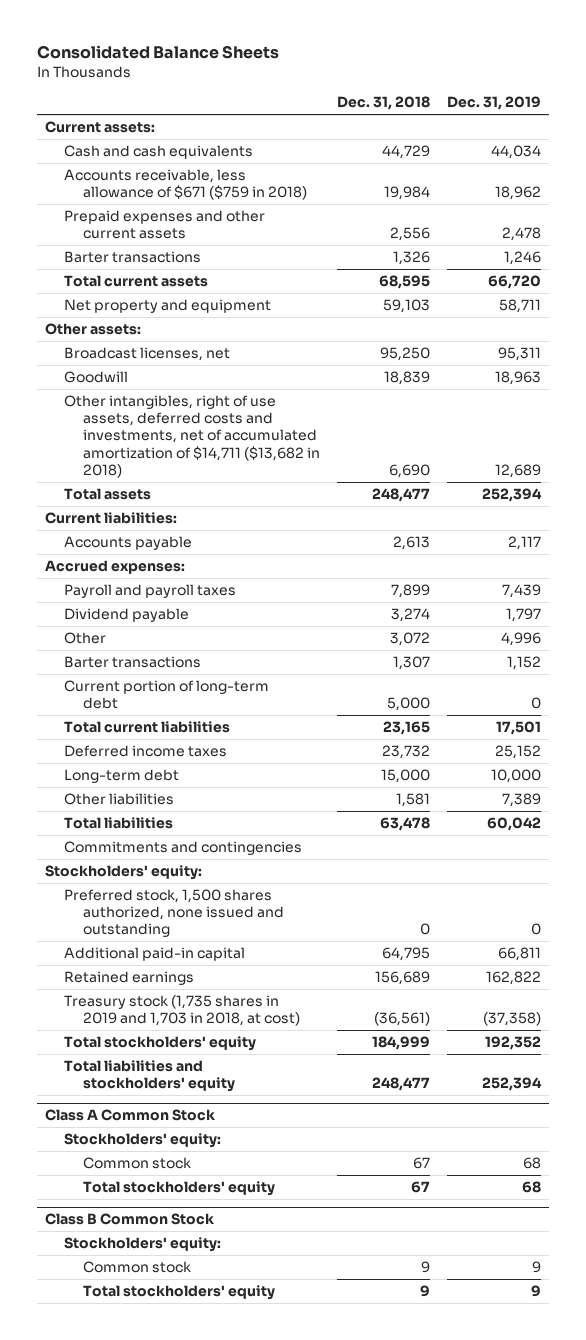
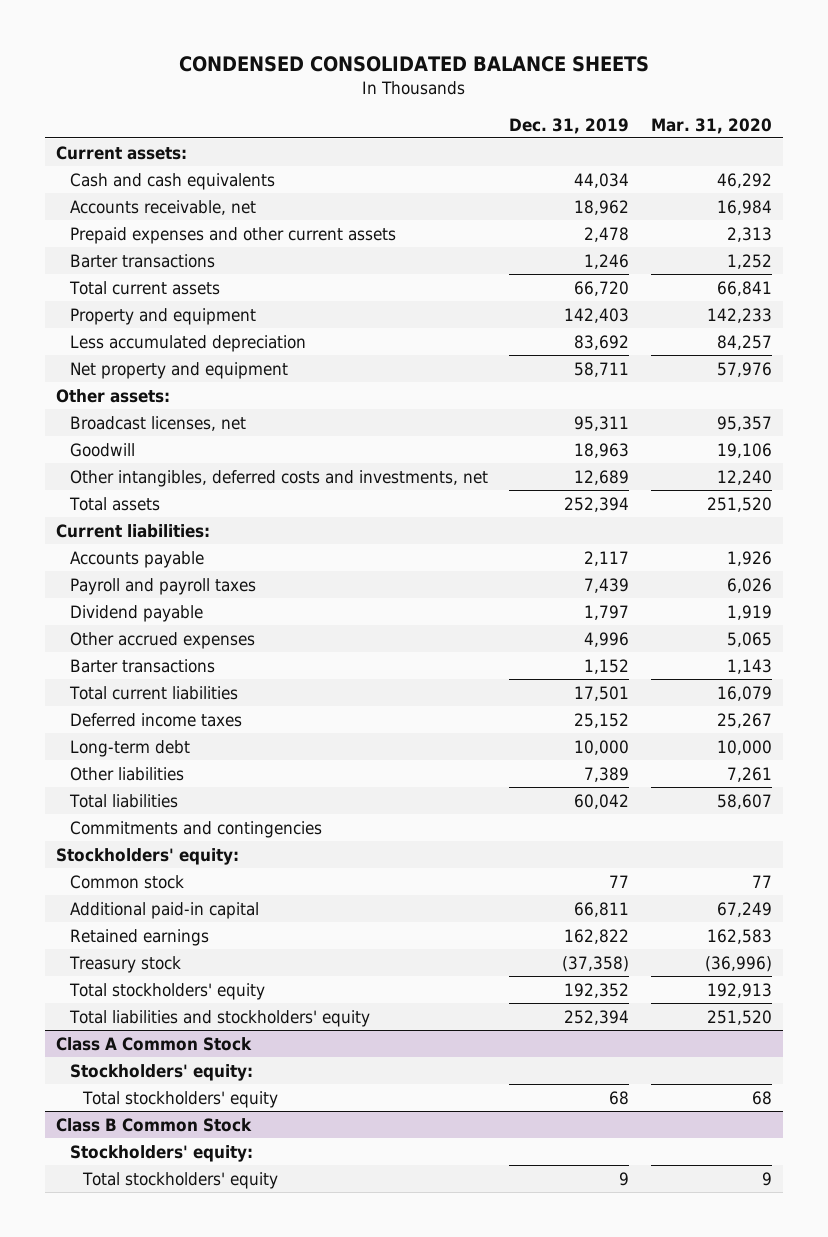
[36,45,279,60] Consolidated Balance Sheets -> [179,56,650,73] CONDENSED CONSOLIDATED BALANCE SHEETS
[336,96,430,111] Dec. 31, 2018 -> none
none -> [651,117,773,134] Mar. 31, 2020
[64,168,308,201] Accounts receivable, less allowance of $671 ($759 in 2018) -> [69,199,256,215] Accounts receivable, net
none -> [69,307,256,325] Property and equipment
none -> [69,334,306,352] Less accumulated depreciation
[64,394,321,478] Other intangibles, right of use assets, deferred costs and investments, net of accumulated amortization of $14,711 ($13,682 in 2018) -> [69,469,488,487] Other intangibles, deferred costs and investments, net
[45,559,186,574] Accrued expenses: -> none
[64,631,107,644] Other -> [69,631,255,649] Other accrued expenses
[64,679,270,710] Current portion of long-term debt -> none
[64,888,285,938] Preferred stock, 1,500 shares authorized, none issued and outstanding -> none
none -> [69,874,184,889] Common stock
[64,994,301,1027] Treasury stock (1,735 shares in 2019 and 1,703 in 2018, at cost) -> [68,955,181,973] Treasury stock
[83,1156,192,1169] Common stock -> none
[83,1260,192,1273] Common stock -> none

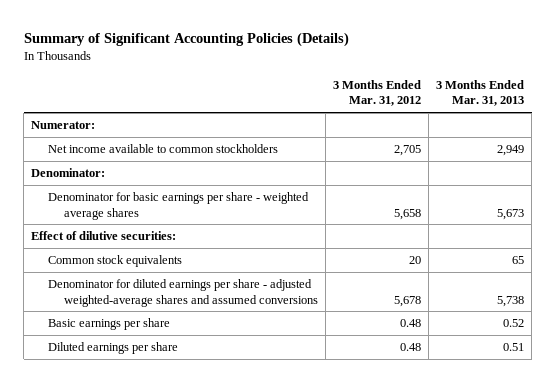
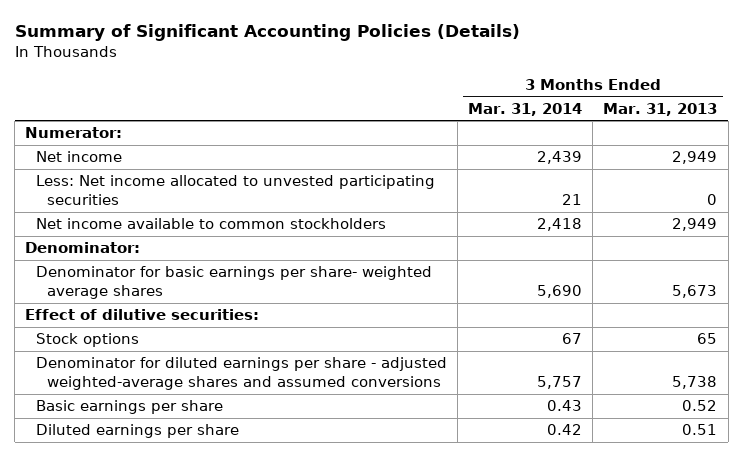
[333,79,422,107] 3 Months Ended Mar. 31, 2012 -> none
none -> [468,102,583,116] Mar. 31, 2014
none -> [36,151,123,163] Net income
none -> [36,175,436,206] Less: Net income allocated to unvested participating securities
[47,191,309,220] Denominator for basic earnings per share - weighted average shares -> [36,266,433,300] Denominator for basic earnings per share- weighted average shares
[47,254,182,267] Common stock equivalents -> [36,333,140,348] Stock options

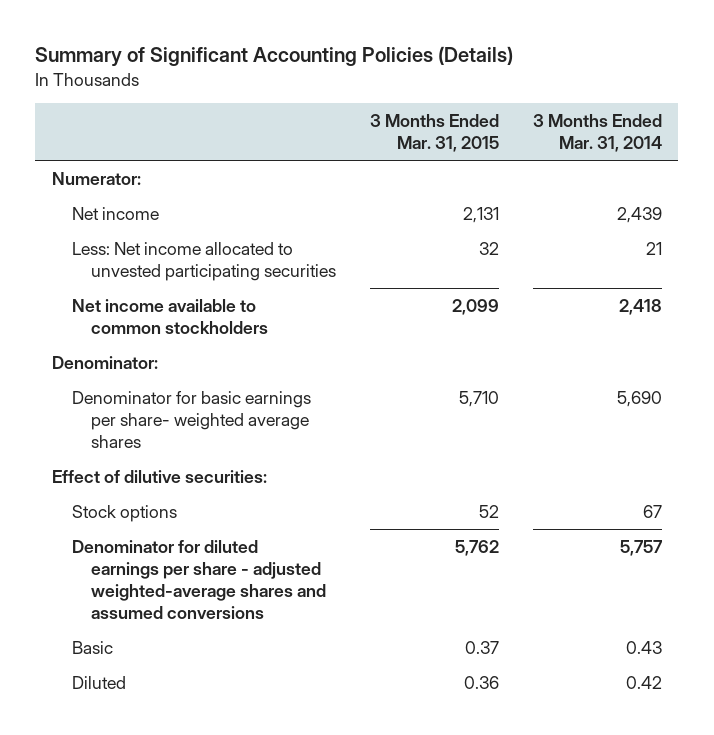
[603,102,718,116] Mar. 31, 2013 -> none
none -> [369,113,499,152] 3 Months Ended Mar. 31, 2015
[36,400,224,415] Basic earnings per share -> [71,640,113,654] Basic
[36,424,240,439] Diluted earnings per share -> [71,675,126,689] Diluted

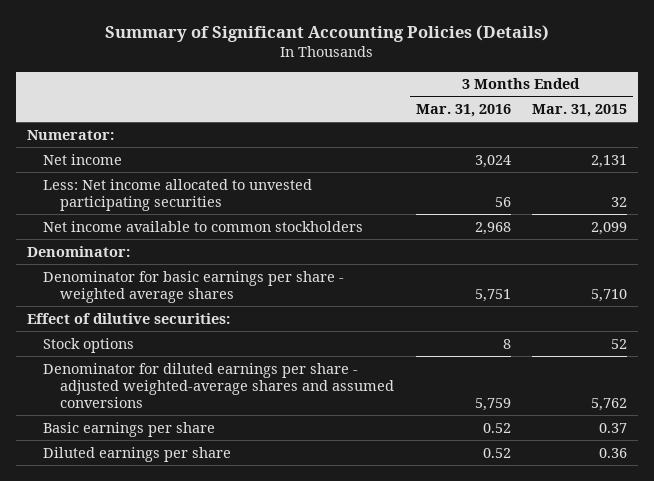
[532,113,662,152] 3 Months Ended Mar. 31, 2014 -> none
none -> [415,103,511,117] Mar. 31, 2016
[71,390,311,449] Denominator for basic earnings per share- weighted average shares -> [43,270,345,303] Denominator for basic earnings per share - weighted average shares
[71,640,113,654] Basic -> [43,421,216,437] Basic earnings per share
[71,675,126,689] Diluted -> [43,446,232,462] Diluted earnings per share

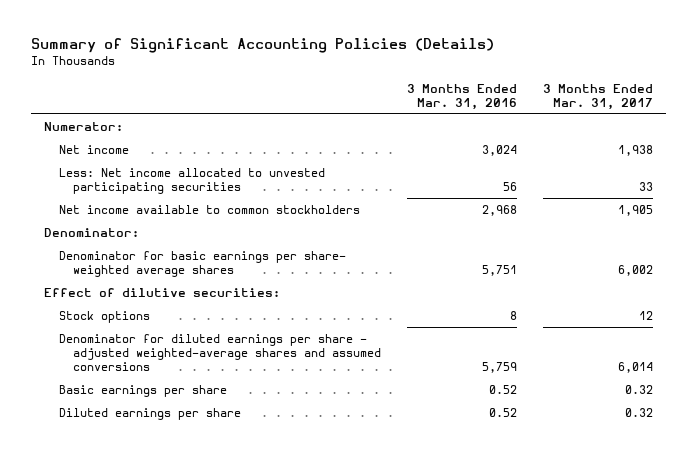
[532,103,628,117] Mar. 31, 2015 -> none
none -> [543,83,654,110] 3 Months Ended Mar. 31, 2017
[43,270,345,303] Denominator for basic earnings per share - weighted average shares -> [58,250,346,277] Denominator for basic earnings per share- weighted average shares

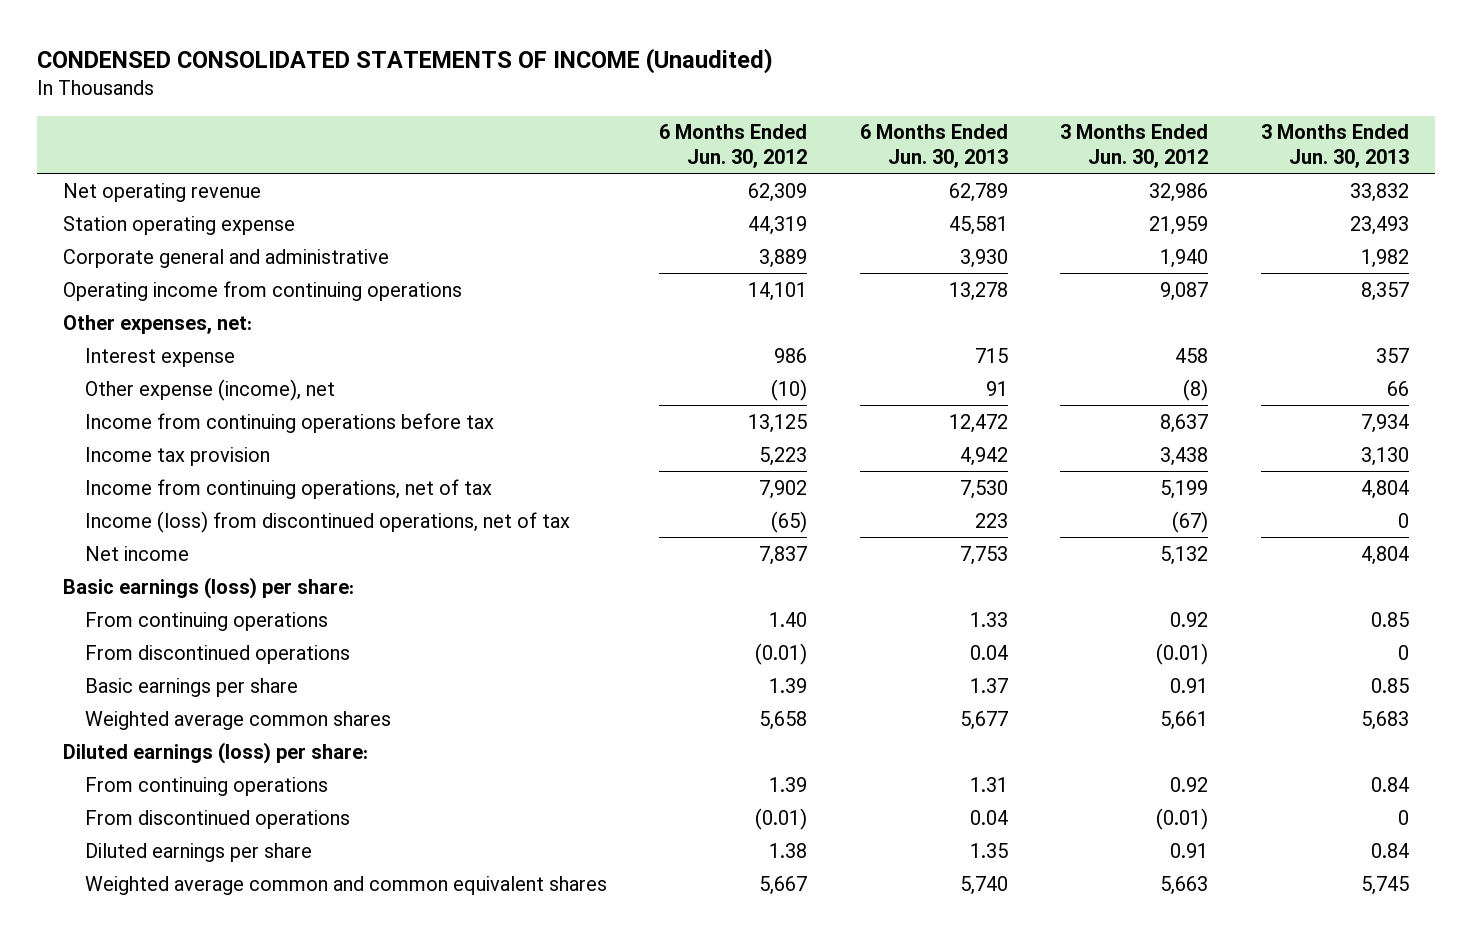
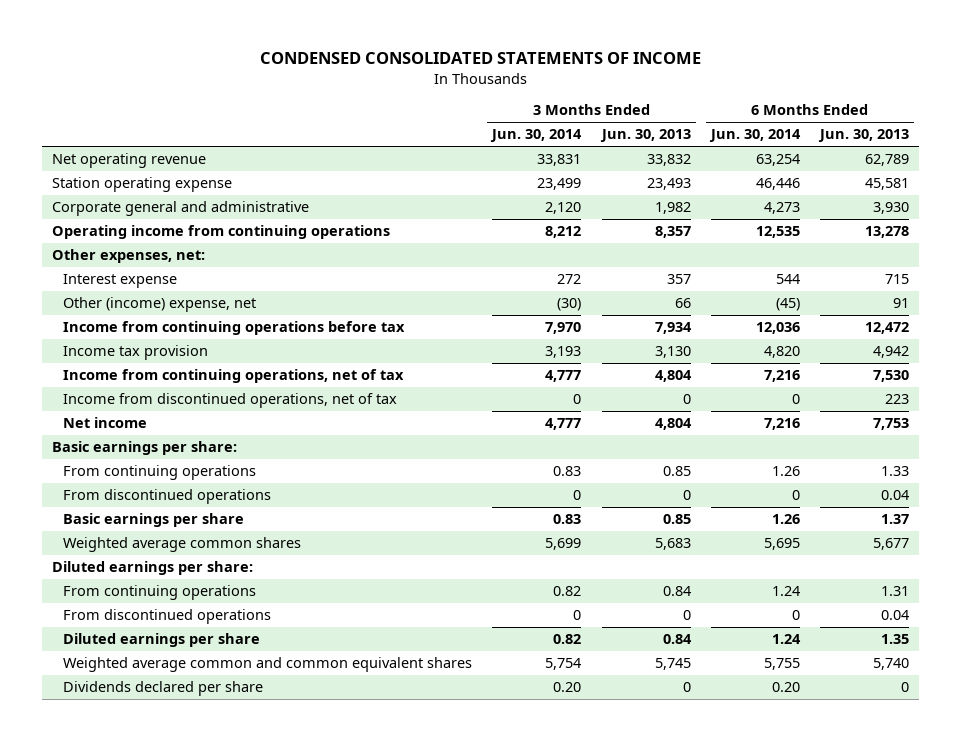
[36,48,773,75] CONDENSED CONSOLIDATED STATEMENTS OF INCOME (Unaudited) -> [259,52,701,65] CONDENSED CONSOLIDATED STATEMENTS OF INCOME
[659,124,808,168] 6 Months Ended Jun. 30, 2012 -> none
[1060,124,1209,168] 3 Months Ended Jun. 30, 2012 -> none
none -> [490,129,583,143] Jun. 30, 2014
none -> [708,129,801,143] Jun. 30, 2014
[84,378,335,401] Other expense (income), net -> [63,297,257,313] Other (income) expense, net
[84,510,570,533] Income (loss) from discontinued operations, net of tax -> [63,393,398,409] Income from discontinued operations, net of tax
[62,576,354,599] Basic earnings (loss) per share: -> [52,441,238,456] Basic earnings per share:
[62,741,368,764] Diluted earnings (loss) per share: -> [52,561,254,576] Diluted earnings per share:
none -> [63,681,264,697] Dividends declared per share

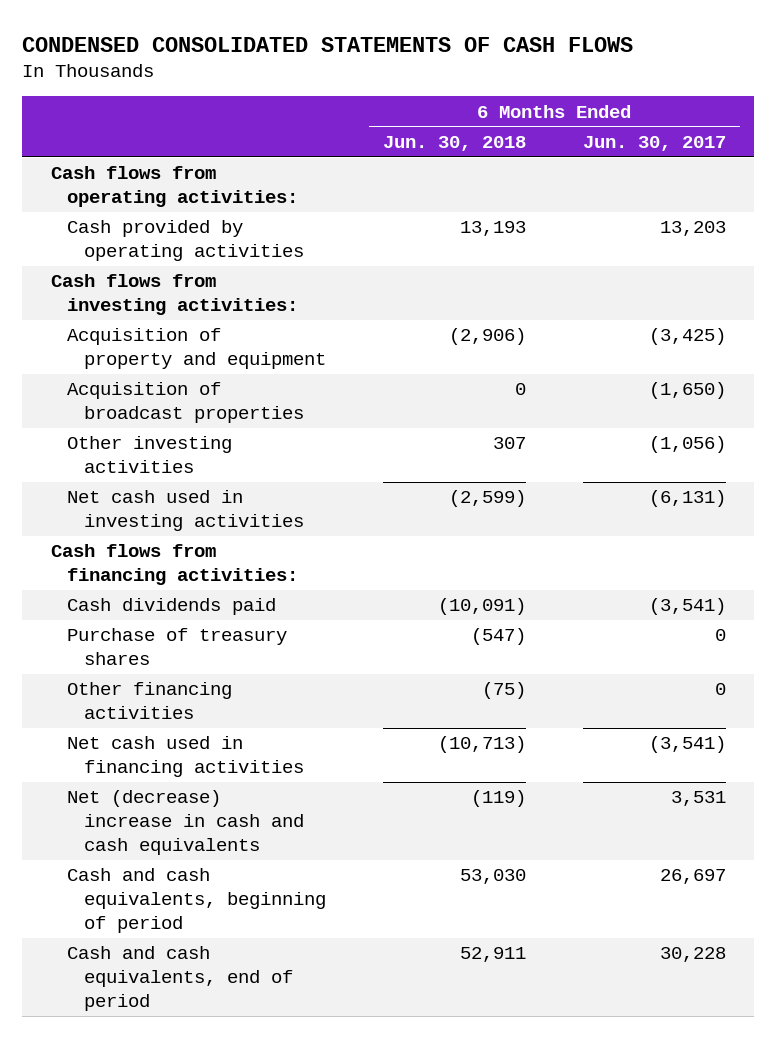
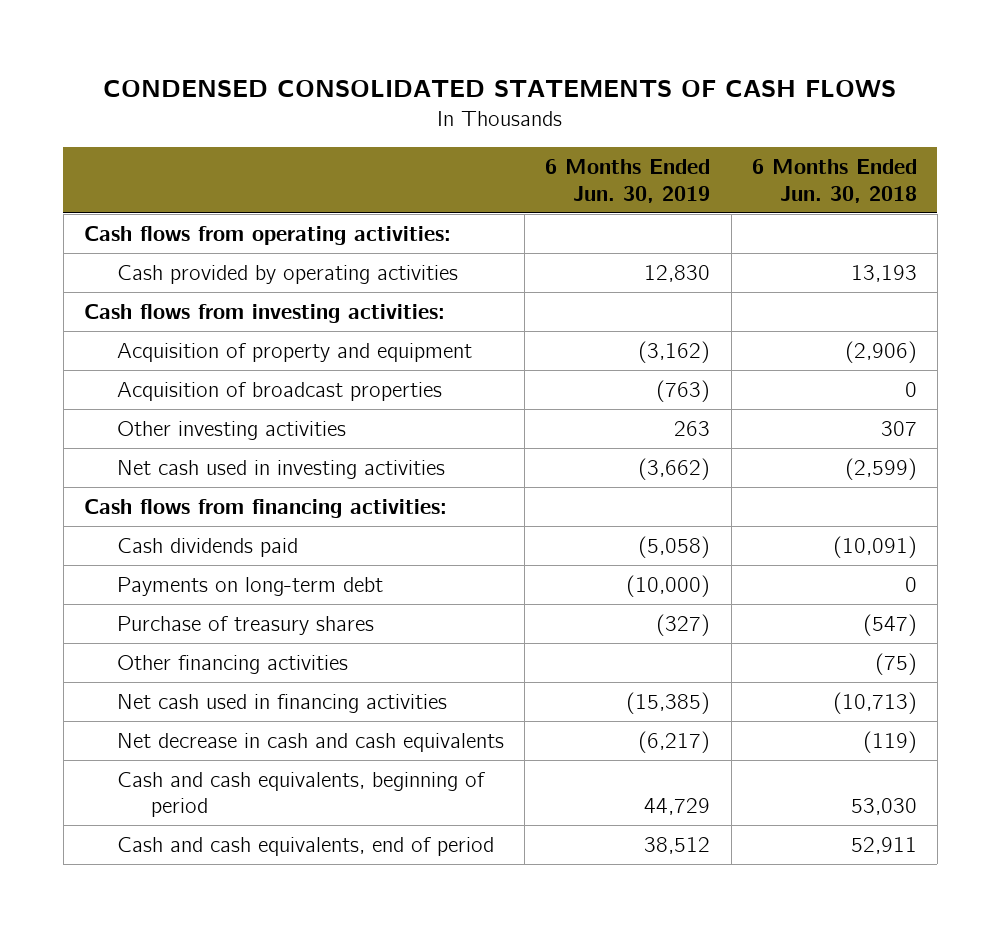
[582,135,726,151] Jun. 30, 2017 -> none
none -> [545,159,711,203] 6 Months Ended Jun. 30, 2019
none -> [117,576,384,596] Payments on long-term debt
[67,790,305,855] Net (decrease) increase in cash and cash equivalents -> [117,732,505,752] Net decrease in cash and cash equivalents

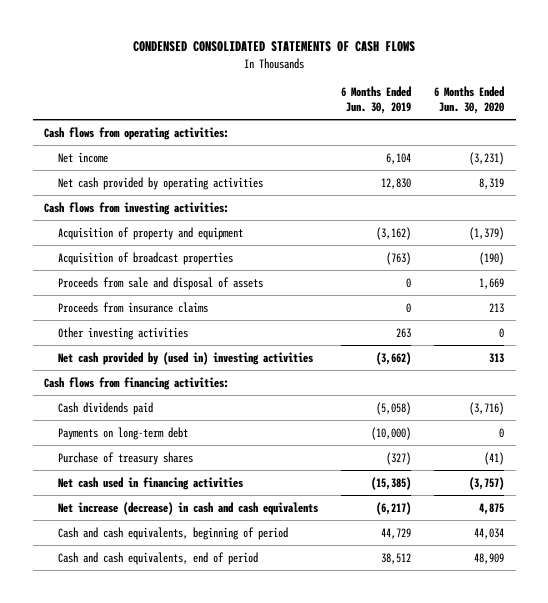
[751,159,917,203] 6 Months Ended Jun. 30, 2018 -> none
none -> [434,86,505,115] 6 Months Ended Jun. 30, 2020
none -> [58,151,109,163] Net income
[117,264,459,284] Cash provided by operating activities -> [58,176,264,190] Net cash provided by operating activities
none -> [58,276,264,290] Proceeds from sale and disposal of assets
none -> [58,301,209,313] Proceeds from insurance claims
[117,459,446,479] Net cash used in investing activities -> [58,351,314,365] Net cash provided by (used in) investing activities
[117,654,349,674] Other financing activities -> none
[117,732,505,752] Net decrease in cash and cash equivalents -> [58,501,319,515] Net increase (decrease) in cash and cash equivalents

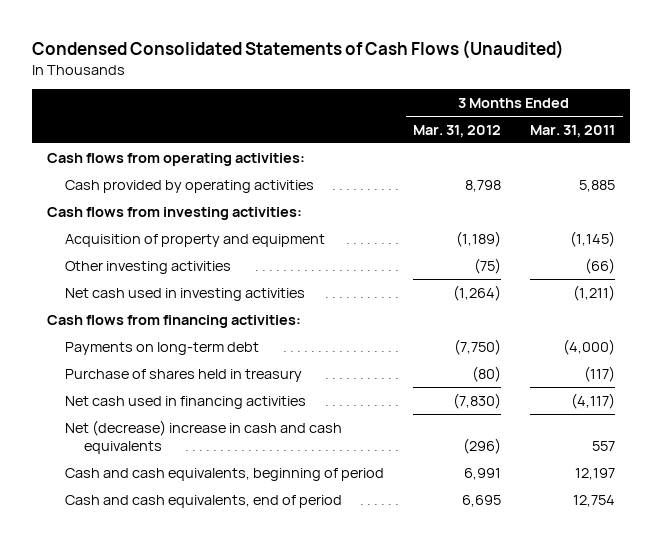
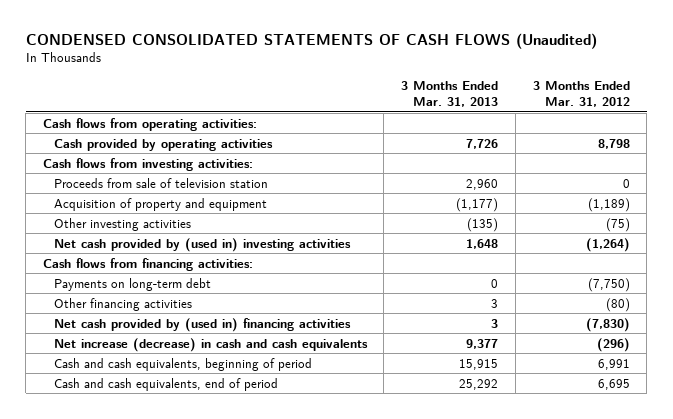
[32,39,565,59] Condensed Consolidated Statements of Cash Flows (Unaudited) -> [25,33,597,50] CONDENSED CONSOLIDATED STATEMENTS OF CASH FLOWS (Unaudited)
[530,124,616,137] Mar. 31, 2011 -> none
none -> [401,80,499,107] 3 Months Ended Mar. 31, 2013
none -> [53,177,268,188] Proceeds from sale of television station
[65,287,306,301] Net cash used in investing activities -> [53,237,351,252] Net cash provided by (used in) investing activities
[65,368,303,382] Purchase of shares held in treasury -> none
none -> [53,297,192,311] Other financing activities
[65,395,307,409] Net cash used in financing activities -> [53,317,351,332] Net cash provided by (used in) financing activities
[65,419,343,455] Net (decrease) increase in cash and cash equivalents -> [53,337,368,352] Net increase (decrease) in cash and cash equivalents

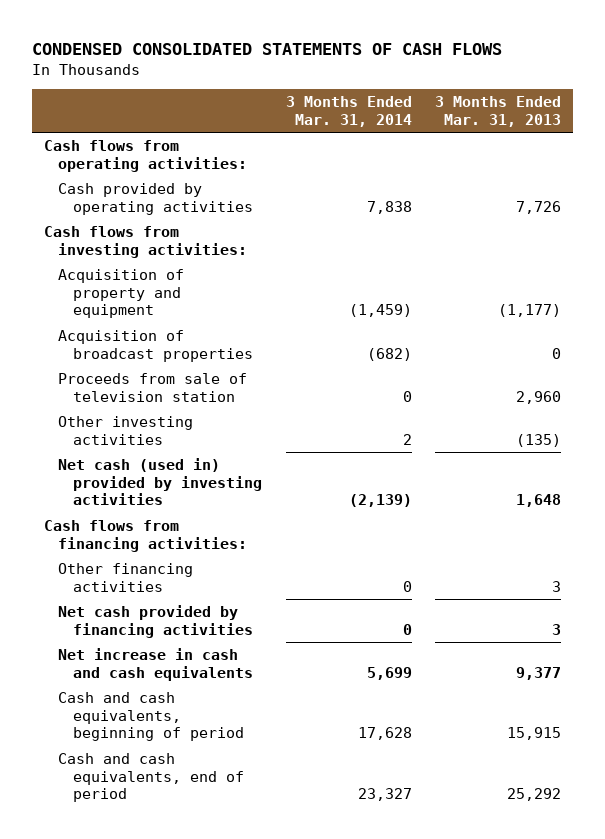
[25,33,597,50] CONDENSED CONSOLIDATED STATEMENTS OF CASH FLOWS (Unaudited) -> [31,42,502,55] CONDENSED CONSOLIDATED STATEMENTS OF CASH FLOWS
[532,80,630,107] 3 Months Ended Mar. 31, 2012 -> none
none -> [285,96,412,127] 3 Months Ended Mar. 31, 2014
none -> [58,329,253,362] Acquisition of broadcast properties
[53,177,268,188] Proceeds from sale of television station -> [58,372,248,402] Proceeds from sale of television station
[53,237,351,252] Net cash provided by (used in) investing activities -> [58,457,262,506] Net cash (used in) provided by investing activities
[53,277,211,291] Payments on long-term debt -> none
[53,317,351,332] Net cash provided by (used in) financing activities -> [58,604,253,638] Net cash provided by financing activities
[53,337,368,352] Net increase (decrease) in cash and cash equivalents -> [58,647,253,681] Net increase in cash and cash equivalents

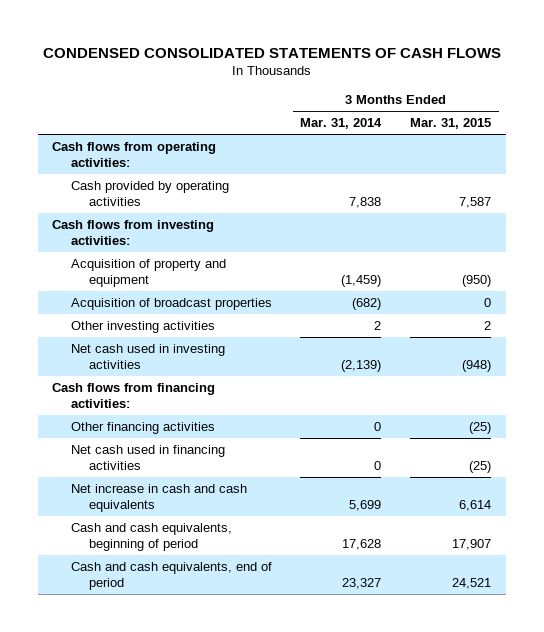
[435,96,562,127] 3 Months Ended Mar. 31, 2013 -> none
none -> [410,118,492,130] Mar. 31, 2015
[58,372,248,402] Proceeds from sale of television station -> none
[58,457,262,506] Net cash (used in) provided by investing activities -> [70,343,225,370] Net cash used in investing activities
[58,604,253,638] Net cash provided by financing activities -> [70,444,225,471] Net cash used in financing activities

